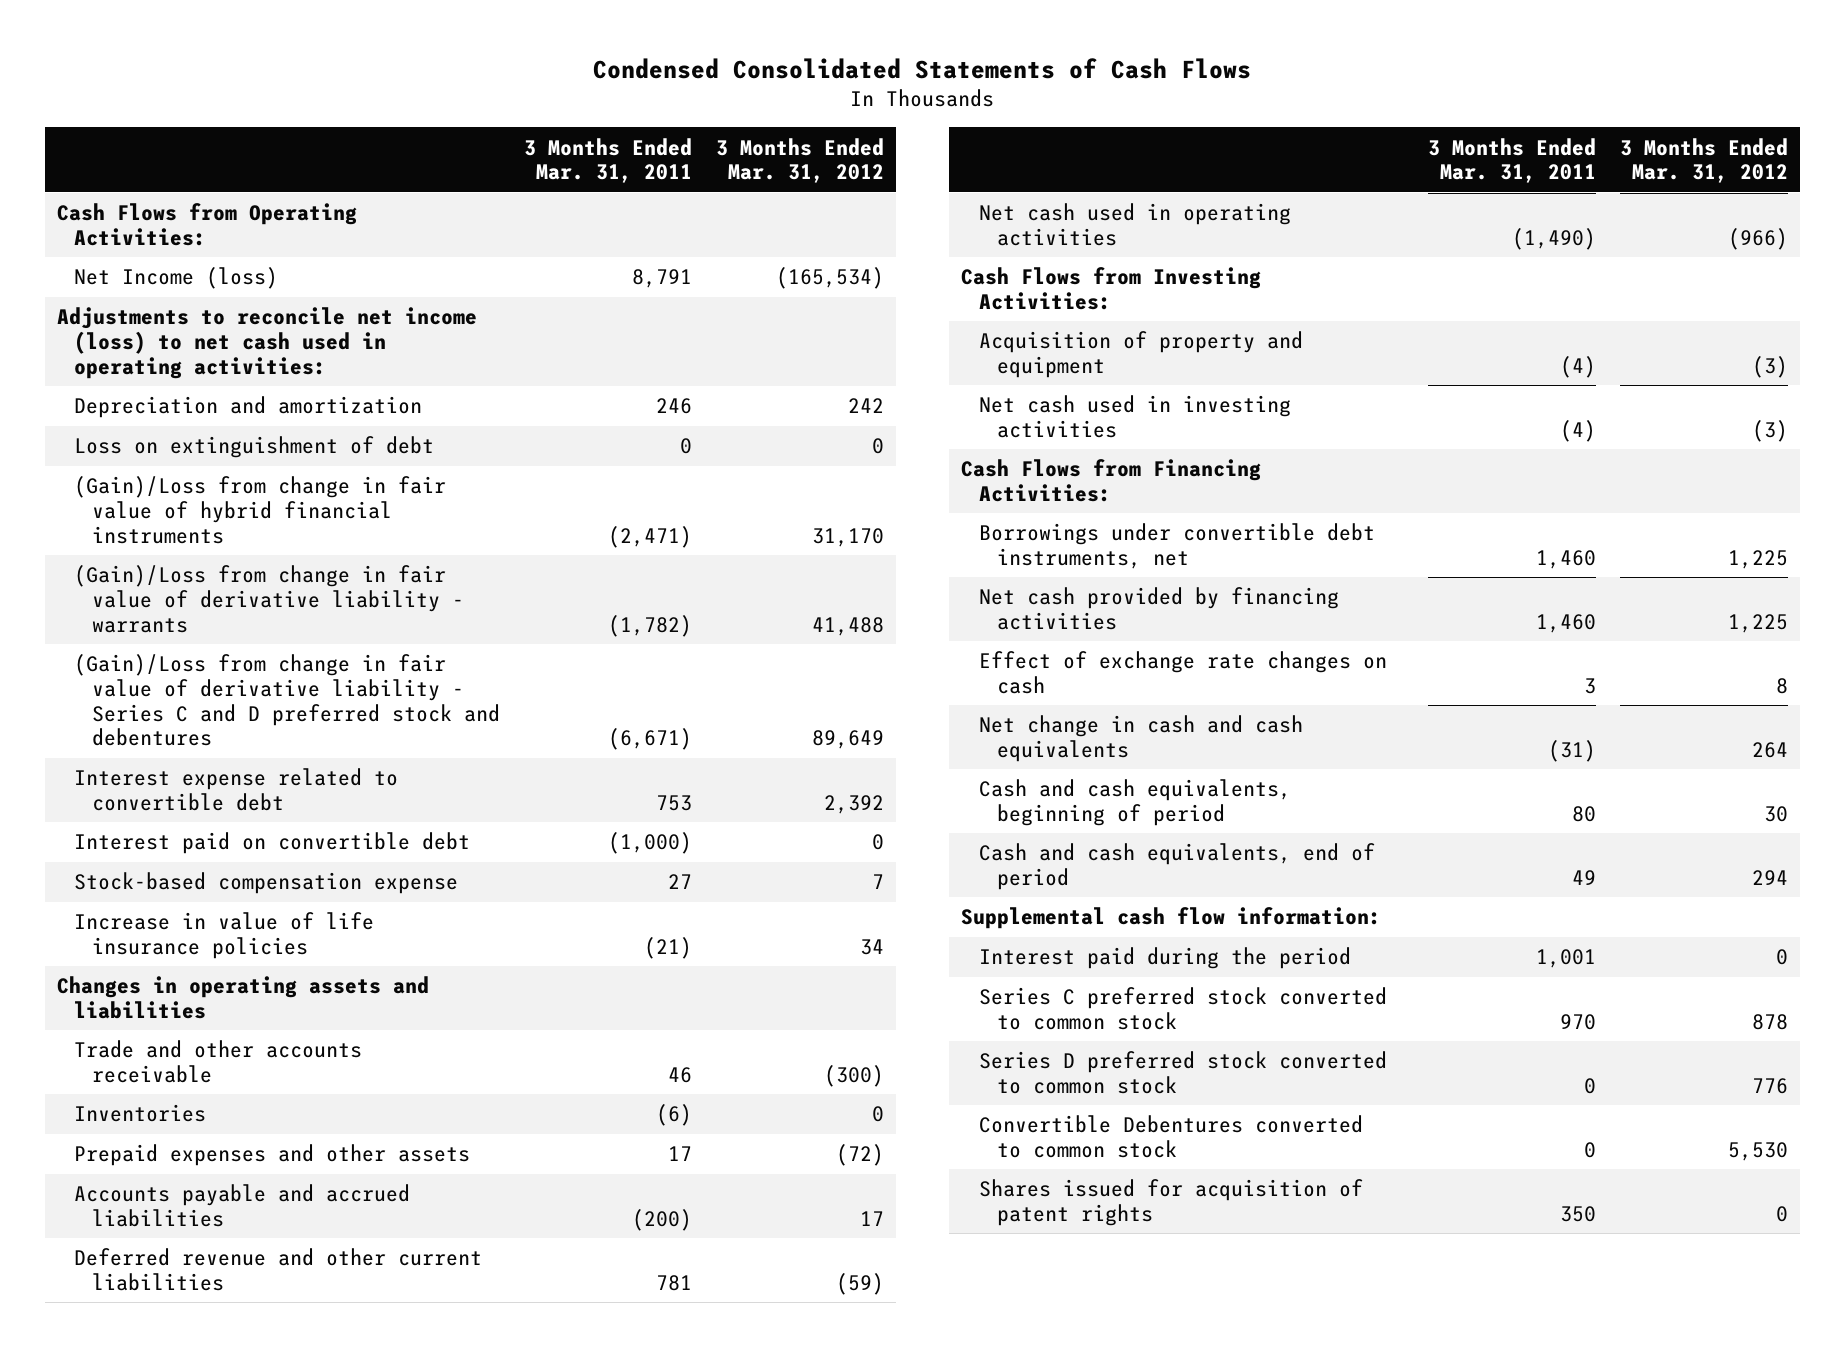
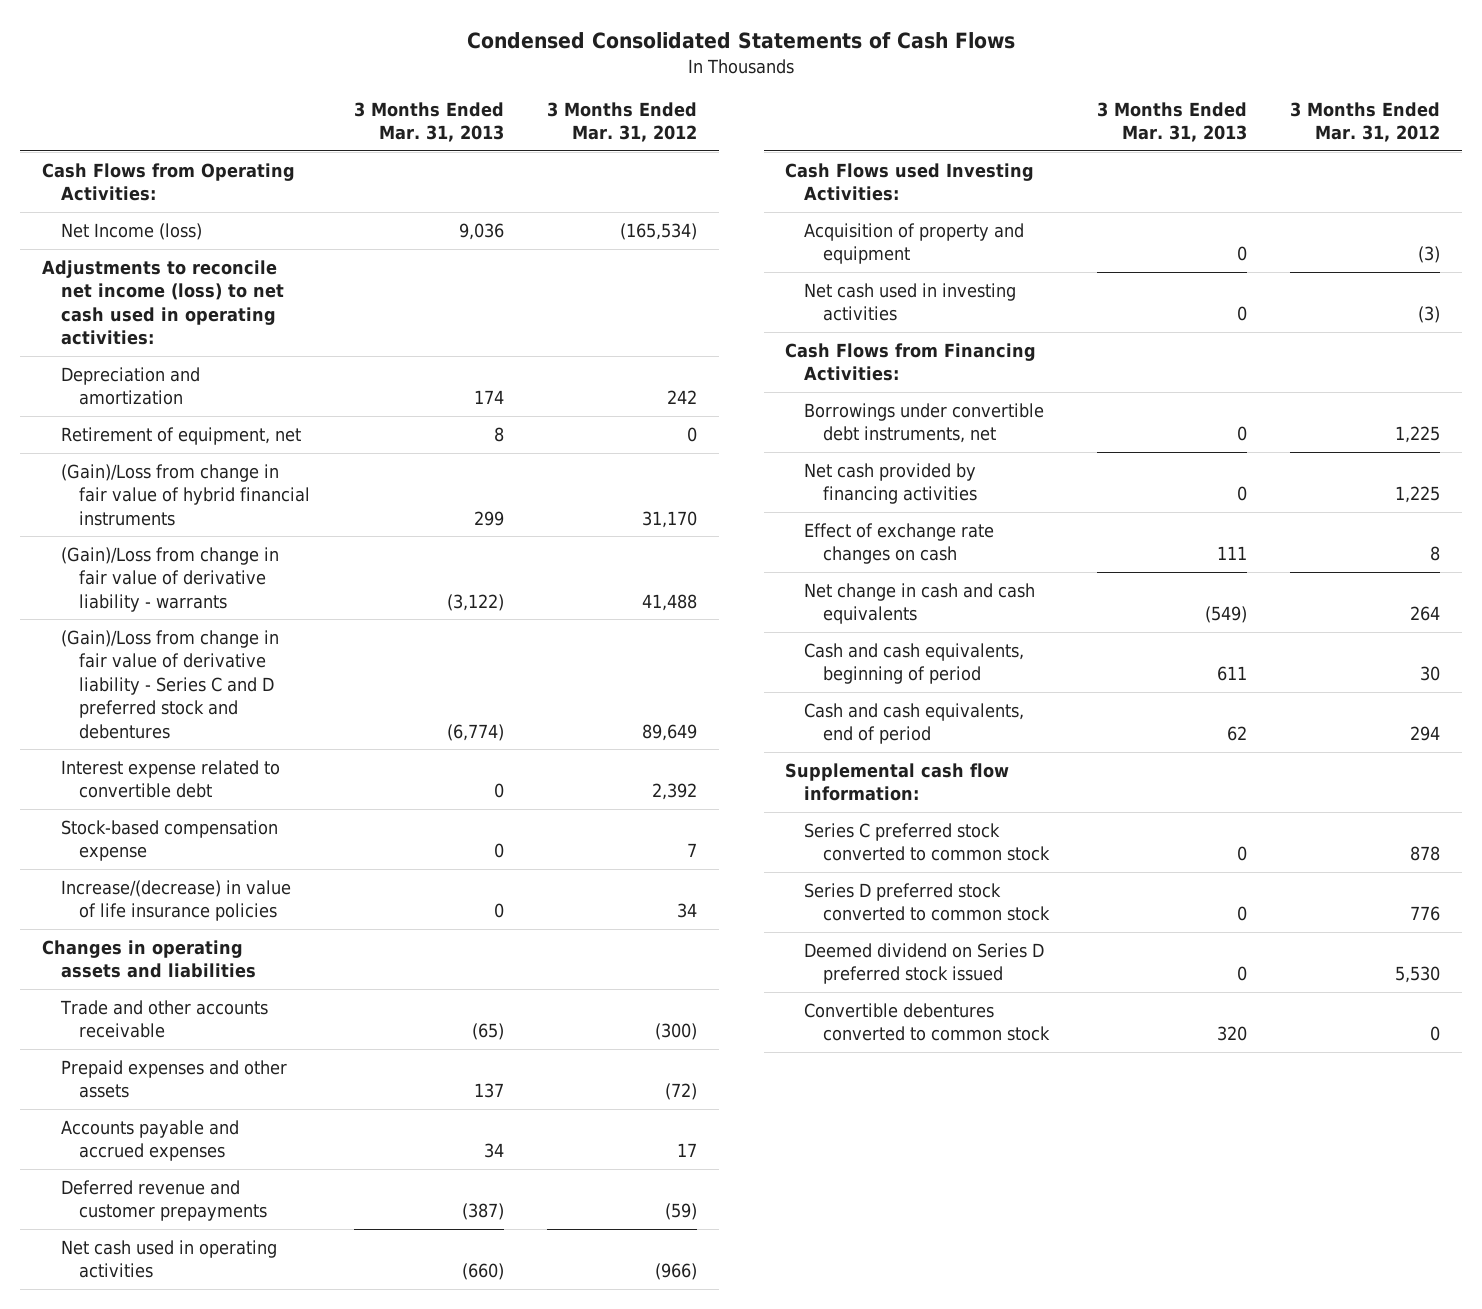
[524,137,693,184] 3 Months Ended Mar. 31, 2011 -> none
none -> [353,101,504,143] 3 Months Ended Mar. 31, 2013
[74,436,435,459] Loss on extinguishment of debt -> none
none -> [60,426,301,445] Retirement of equipment, net
[74,832,471,855] Interest paid on convertible debt -> none
[74,912,375,959] Increase in value of life insurance policies -> [60,879,291,922] Increase/(decrease) in value of life insurance policies
[74,1104,207,1123] Inventories -> none
[74,1184,411,1227] Accounts payable and accrued liabilities -> [60,1119,239,1162] Accounts payable and accrued expenses
[74,1248,483,1291] Deferred revenue and other current liabilities -> [60,1179,268,1222] Deferred revenue and customer prepayments
[960,267,1261,310] Cash Flows from Investing Activities: -> [785,162,1035,202] Cash Flows used Investing Activities:
[978,947,1351,970] Interest paid during the period -> none
[978,1179,1363,1226] Shares issued for acquisition of patent rights -> none
none -> [803,942,1044,985] Deemed dividend on Series D preferred stock issued
[978,1115,1363,1158] Convertible Debentures converted to common stock -> [803,1002,1050,1042] Convertible debentures converted to common stock
[1728,1141,1789,1161] 5,530 -> [1430,1026,1441,1042] 0

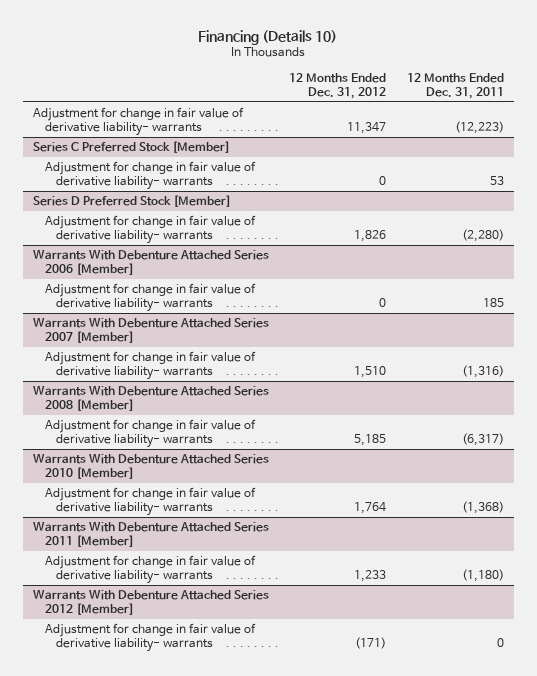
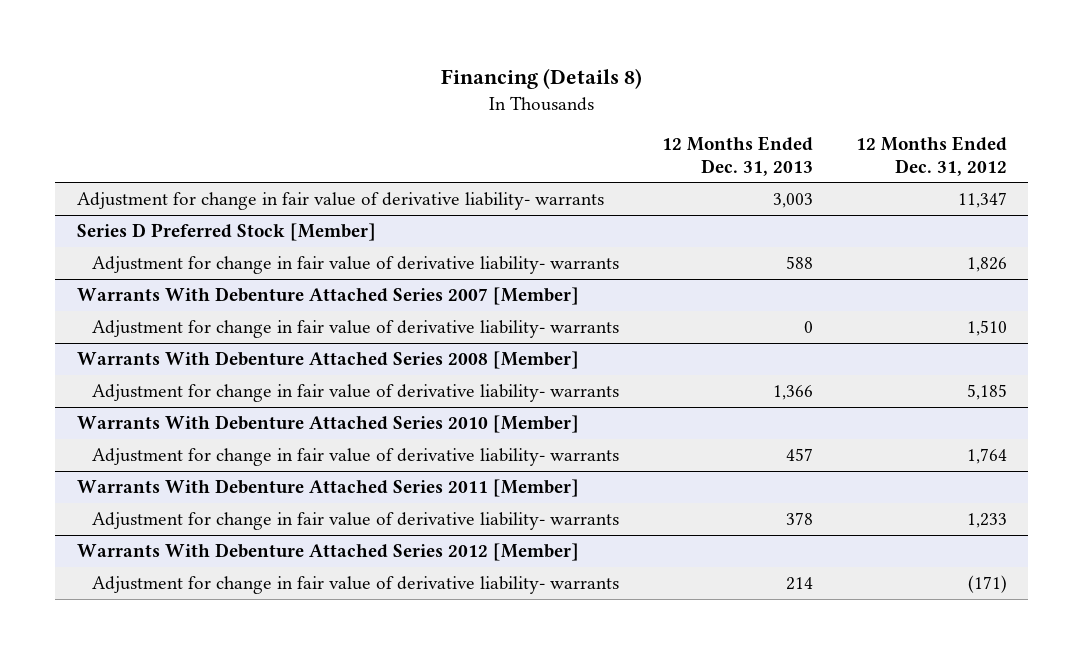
[198,29,338,45] Financing (Details 10) -> [440,68,642,90] Financing (Details 8)
[406,73,504,99] 12 Months Ended Dec. 31, 2011 -> none
none -> [661,136,813,176] 12 Months Ended Dec. 31, 2013
[33,141,231,154] Series C Preferred Stock [Member] -> none
[44,161,256,190] Adjustment for change in fair value of derivative liability- warrants -> none
[33,250,270,275] Warrants With Debenture Attached Series 2006 [Member] -> none
[44,283,256,312] Adjustment for change in fair value of derivative liability- warrants -> none

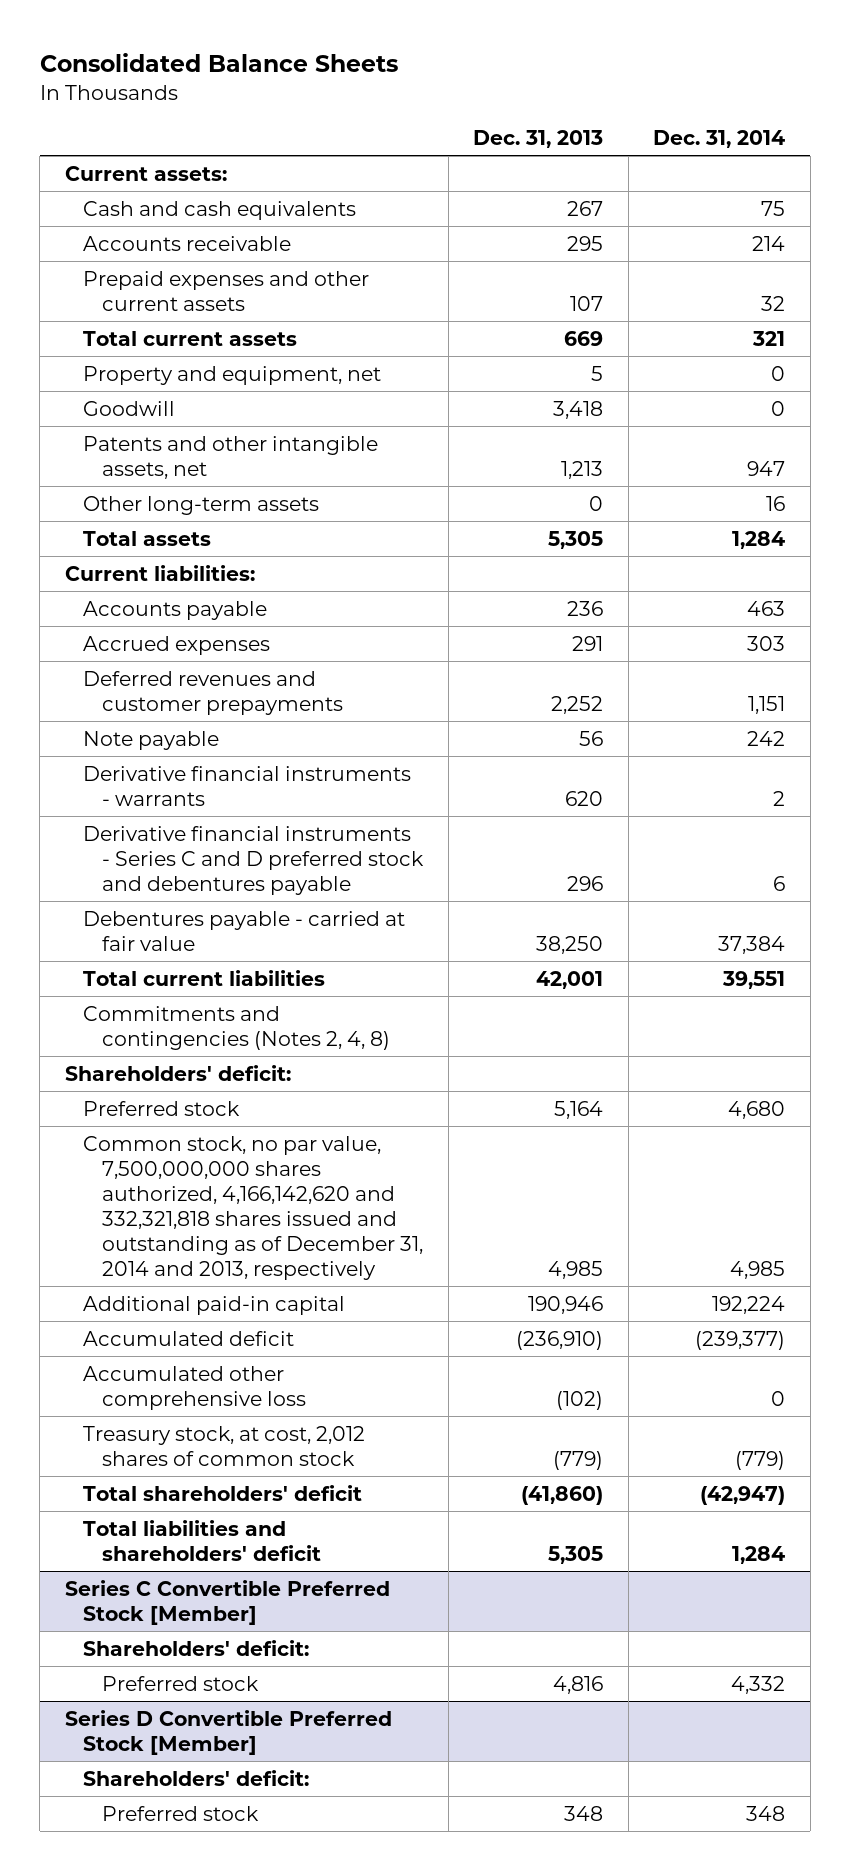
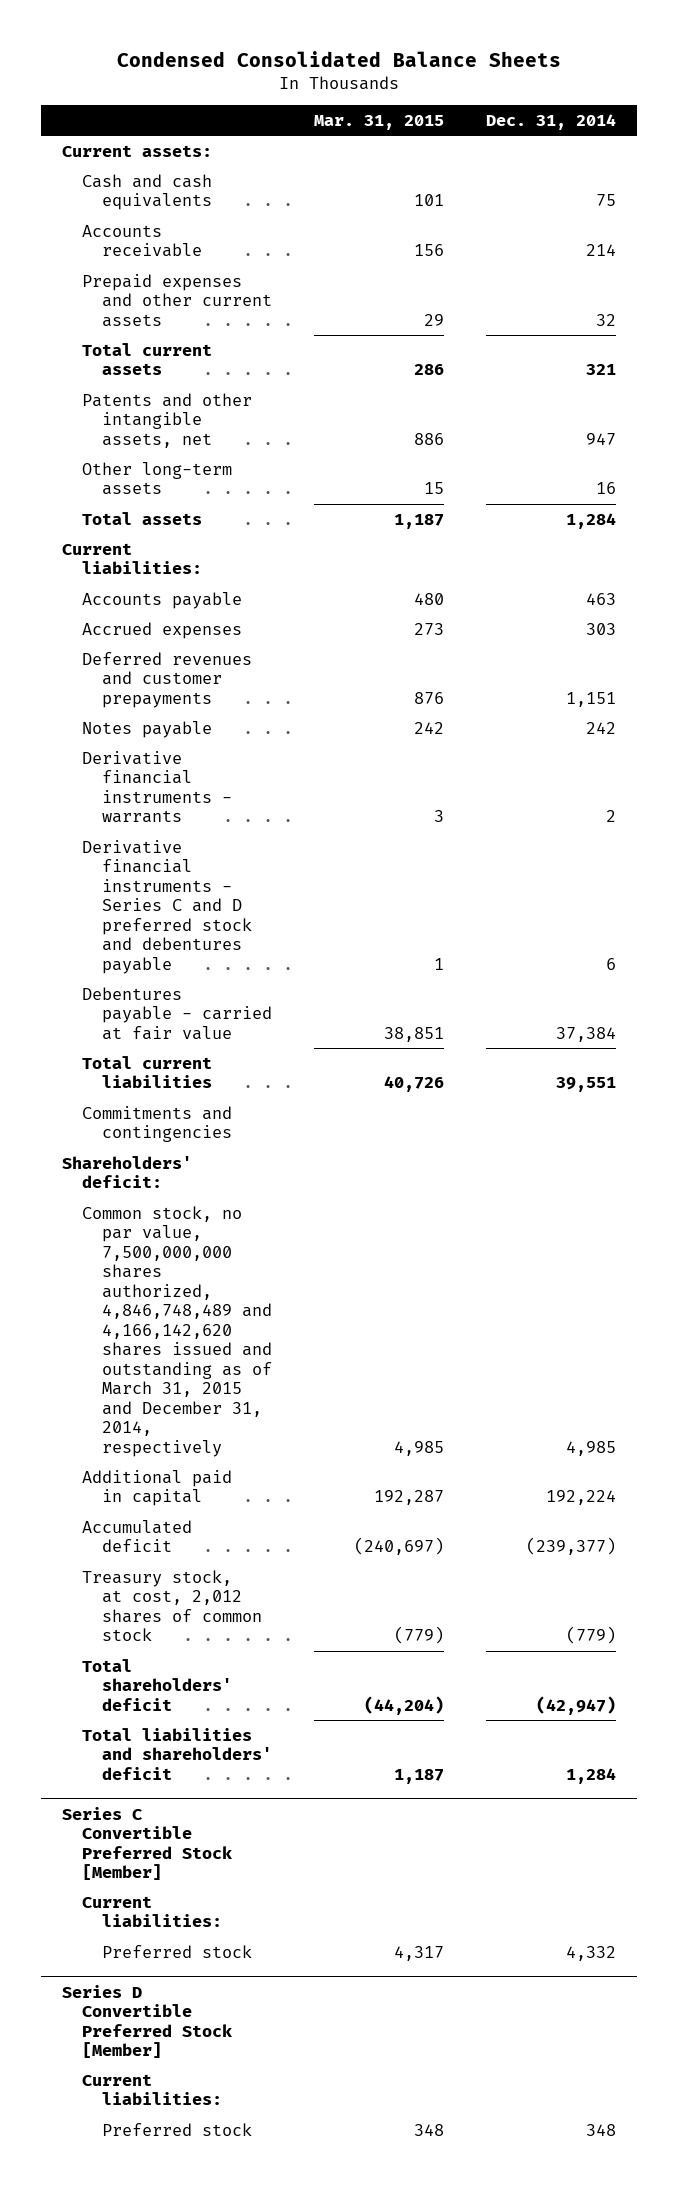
[39,52,398,72] Consolidated Balance Sheets -> [117,50,562,67] Condensed Consolidated Balance Sheets
[473,129,604,148] Dec. 31, 2013 -> none
none -> [314,114,445,130] Mar. 31, 2015
[83,365,382,385] Property and equipment, net -> none
[83,400,176,416] Goodwill -> none
[83,730,220,750] Note payable -> [82,720,213,738] Notes payable
[83,1005,391,1050] Commitments and contingencies (Notes 2, 4, 8) -> [82,1105,233,1143] Commitments and contingencies
[83,1100,241,1116] Preferred stock -> none
[83,1135,424,1280] Common stock, no par value, 7,500,000,000 shares authorized, 4,166,142,620 and 332,321,818 shares issued and outstanding as of December 31, 2014 and 2013, respectively -> [82,1205,273,1457] Common stock, no par value, 7,500,000,000 shares authorized, 4,846,748,489 and 4,166,142,620 shares issued and outstanding as of March 31, 2015 and December 31, 2014, respectively
[83,1295,346,1315] Additional paid-in capital -> [82,1469,233,1507] Additional paid in capital
[83,1365,307,1410] Accumulated other comprehensive loss -> none
[83,1639,310,1656] Shareholders' deficit: -> none
none -> [82,1895,223,1928] Current liabilities:
[83,1769,310,1786] Shareholders' deficit: -> none
none -> [82,2073,223,2106] Current liabilities:

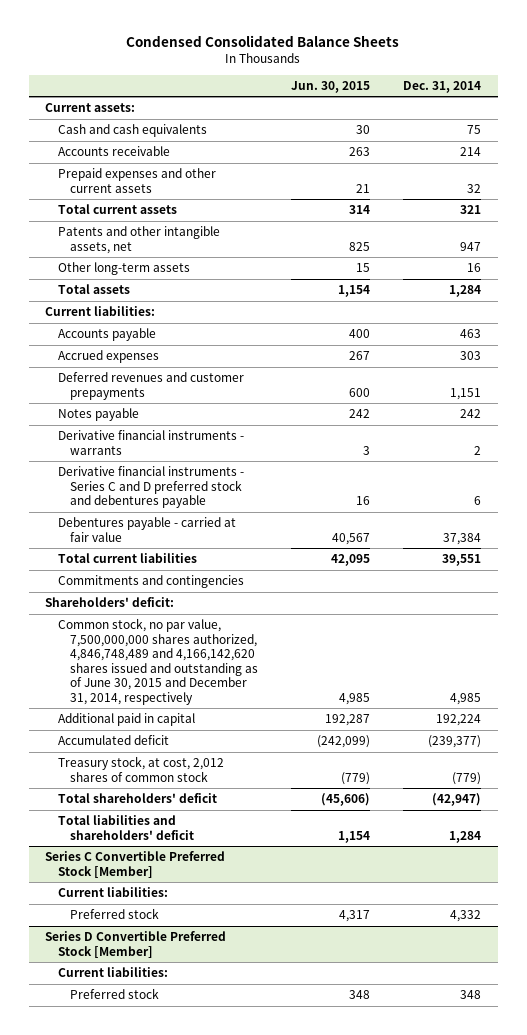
[314,114,445,130] Mar. 31, 2015 -> none
none -> [291,80,371,93] Jun. 30, 2015
[82,1205,273,1457] Common stock, no par value, 7,500,000,000 shares authorized, 4,846,748,489 and 4,166,142,620 shares issued and outstanding as of March 31, 2015 and December 31, 2014, respectively -> [57,618,258,705] Common stock, no par value, 7,500,000,000 shares authorized, 4,846,748,489 and 4,166,142,620 shares issued and outstanding as of June 30, 2015 and December 31, 2014, respectively

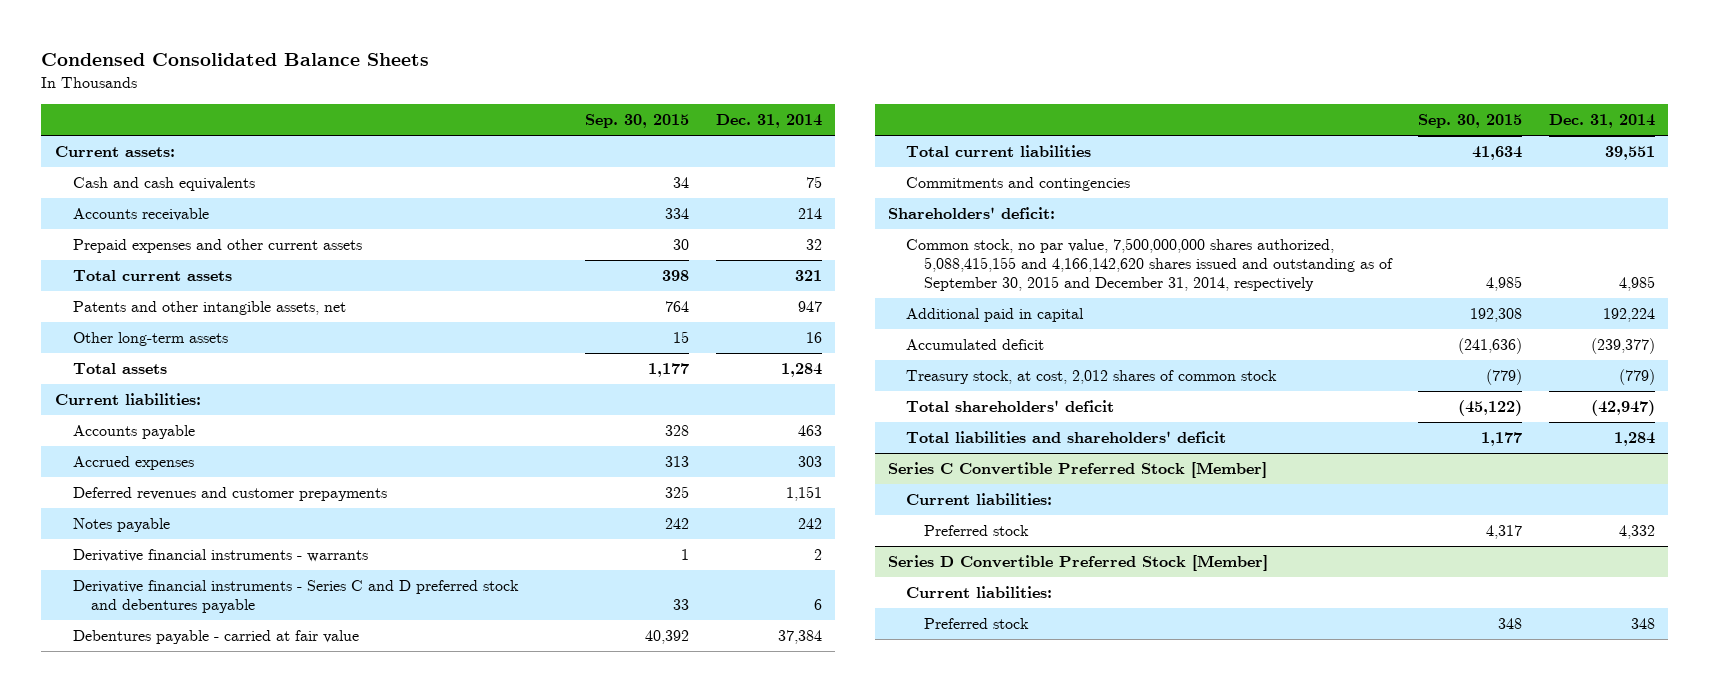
[291,80,371,93] Jun. 30, 2015 -> none
none -> [585,114,690,129] Sep. 30, 2015
[57,618,258,705] Common stock, no par value, 7,500,000,000 shares authorized, 4,846,748,489 and 4,166,142,620 shares issued and outstanding as of June 30, 2015 and December 31, 2014, respectively -> [905,238,1393,291] Common stock, no par value, 7,500,000,000 shares authorized, 5,088,415,155 and 4,166,142,620 shares issued and outstanding as of September 30, 2015 and December 31, 2014, respectively

